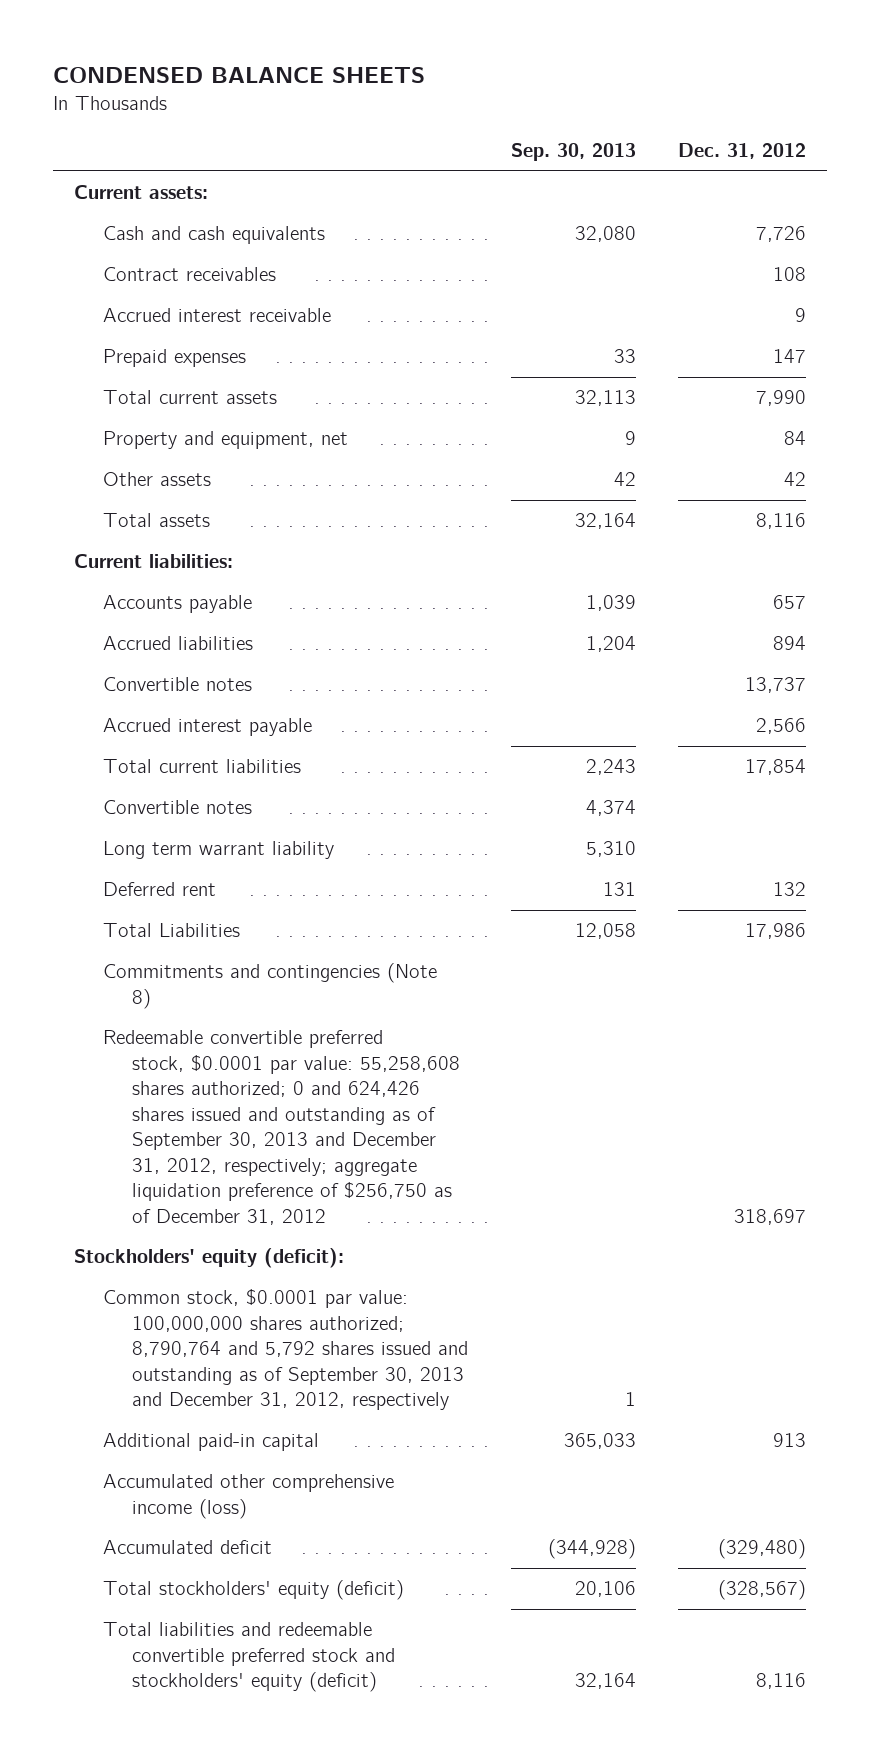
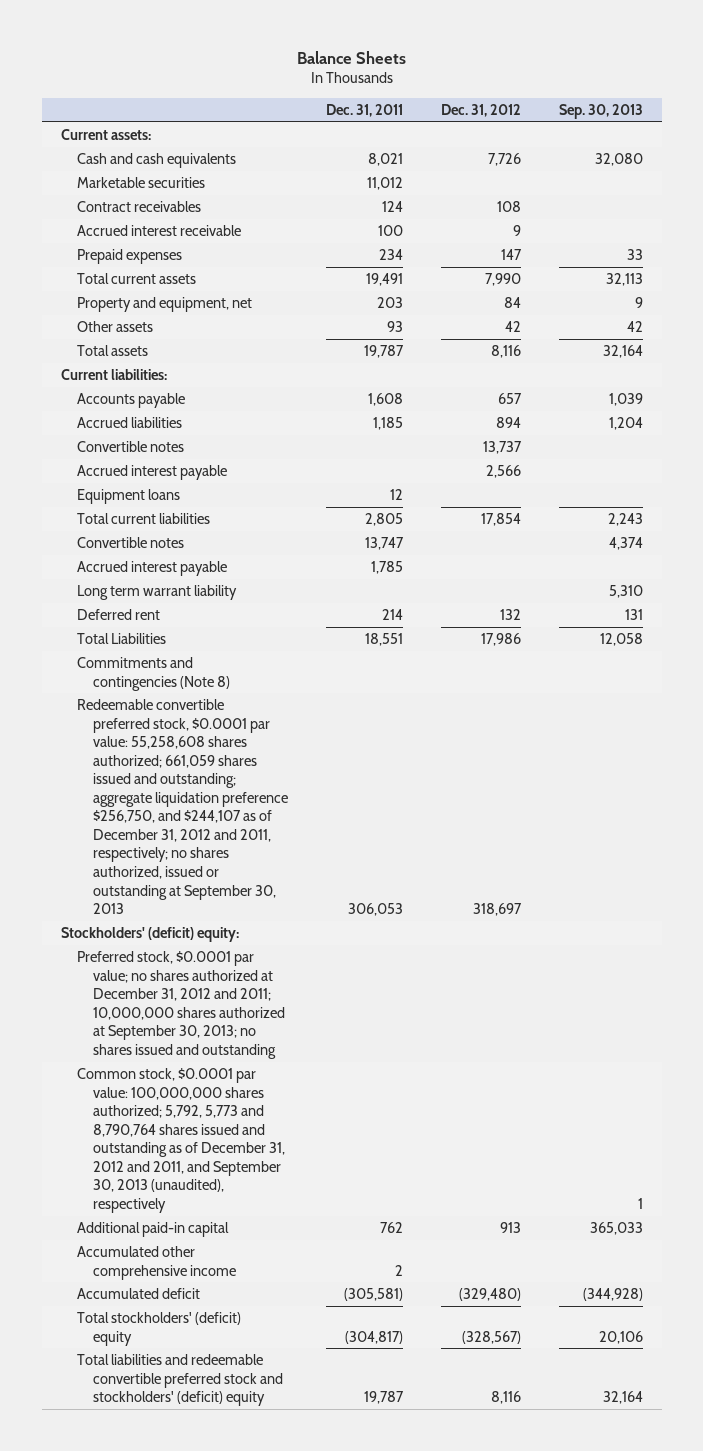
[52,67,425,84] CONDENSED BALANCE SHEETS -> [296,50,406,64] Balance Sheets
none -> [325,103,403,117] Dec. 31, 2011
none -> [76,176,205,188] Marketable securities
none -> [76,488,180,504] Equipment loans
none -> [76,560,227,576] Accrued interest payable
[102,1030,461,1225] Redeemable convertible preferred stock, $0.0001 par value: 55,258,608 shares authorized; 0 and 624,426 shares issued and outstanding as of September 30, 2013 and December 31, 2012, respectively; aggregate liquidation preference of $256,750 as of December 31, 2012 -> [76,698,288,915] Redeemable convertible preferred stock, $0.0001 par value: 55,258,608 shares authorized; 661,059 shares issued and outstanding; aggregate liquidation preference $256,750, and $244,107 as of December 31, 2012 and 2011, respectively; no shares authorized, issued or outstanding at September 30, 2013
[73,1248,344,1269] Stockholders' equity (deficit): -> [60,926,239,942] Stockholders' (deficit) equity:
none -> [76,950,285,1059] Preferred stock, $0.0001 par value; no shares authorized at December 31, 2012 and 2011; 10,000,000 shares authorized at September 30, 2013; no shares issued and outstanding
[102,1289,469,1411] Common stock, $0.0001 par value: 100,000,000 shares authorized; 8,790,764 and 5,792 shares issued and outstanding as of September 30, 2013 and December 31, 2012, respectively -> [76,1067,285,1213] Common stock, $0.0001 par value: 100,000,000 shares authorized; 5,792, 5,773 and 8,790,764 shares issued and outstanding as of December 31, 2012 and 2011, and September 30, 2013 (unaudited), respectively
[102,1474,394,1519] Accumulated other comprehensive income (loss) -> [76,1245,236,1280] Accumulated other comprehensive income
[102,1580,404,1601] Total stockholders' equity (deficit) -> [76,1311,241,1346] Total stockholders' (deficit) equity
[102,1622,396,1693] Total liabilities and redeemable convertible preferred stock and stockholders' equity (deficit) -> [76,1353,283,1407] Total liabilities and redeemable convertible preferred stock and stockholders' (deficit) equity

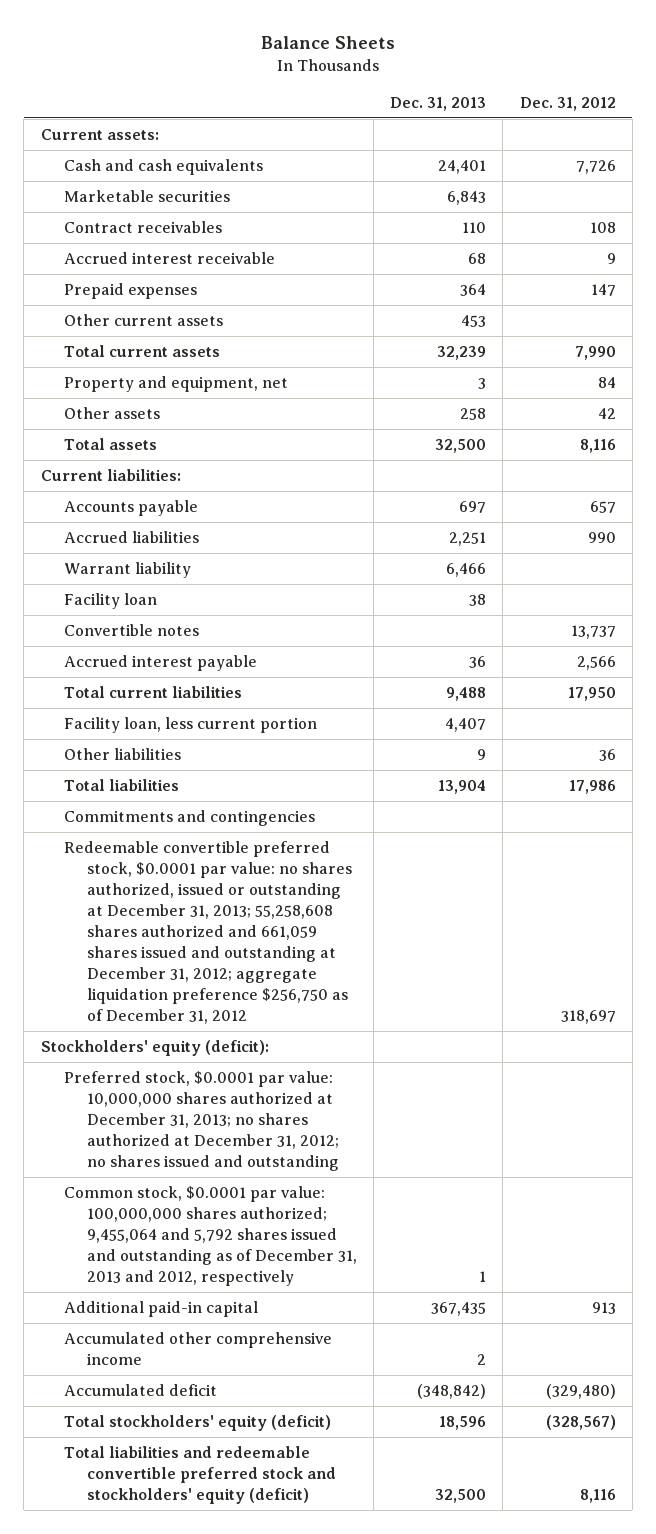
[325,103,403,117] Dec. 31, 2011 -> none
[558,103,643,119] Sep. 30, 2013 -> none
none -> [390,97,487,112] Dec. 31, 2013
none -> [63,313,223,326] Other current assets
[495,416,521,428] 894 -> [587,531,616,543] 990
none -> [63,561,191,578] Warrant liability
none -> [63,592,157,609] Facility loan
[76,488,180,504] Equipment loans -> none
[76,536,184,548] Convertible notes -> none
[76,560,227,576] Accrued interest payable -> none
[76,584,237,600] Long term warrant liability -> none
[76,608,160,620] Deferred rent -> none
[480,512,521,526] 17,854 -> [567,686,616,701] 17,950
none -> [63,716,317,733] Facility loan, less current portion
none -> [63,747,181,760] Other liabilities
[76,632,166,644] Total Liabilities -> [63,778,179,791] Total liabilities
[76,656,230,691] Commitments and contingencies (Note 8) -> [63,809,315,826] Commitments and contingencies
[76,698,288,915] Redeemable convertible preferred stock, $0.0001 par value: 55,258,608 shares authorized; 661,059 shares issued and outstanding; aggregate liquidation preference $256,750, and $244,107 as of December 31, 2012 and 2011, respectively; no shares authorized, issued or outstanding at September 30, 2013 -> [63,840,352,1025] Redeemable convertible preferred stock, $0.0001 par value: no shares authorized, issued or outstanding at December 31, 2013; 55,258,608 shares authorized and 661,059 shares issued and outstanding at December 31, 2012; aggregate liquidation preference $256,750 as of December 31, 2012
[60,926,239,942] Stockholders' (deficit) equity: -> [40,1039,269,1056] Stockholders' equity (deficit):
[76,950,285,1059] Preferred stock, $0.0001 par value; no shares authorized at December 31, 2012 and 2011; 10,000,000 shares authorized at September 30, 2013; no shares issued and outstanding -> [63,1070,339,1172] Preferred stock, $0.0001 par value: 10,000,000 shares authorized at December 31, 2013; no shares authorized at December 31, 2012; no shares issued and outstanding
[76,1067,285,1213] Common stock, $0.0001 par value: 100,000,000 shares authorized; 5,792, 5,773 and 8,790,764 shares issued and outstanding as of December 31, 2012 and 2011, and September 30, 2013 (unaudited), respectively -> [63,1185,357,1287] Common stock, $0.0001 par value: 100,000,000 shares authorized; 9,455,064 and 5,792 shares issued and outstanding as of December 31, 2013 and 2012, respectively
[76,1311,241,1346] Total stockholders' (deficit) equity -> [63,1414,331,1431] Total stockholders' equity (deficit)
[76,1353,283,1407] Total liabilities and redeemable convertible preferred stock and stockholders' (deficit) equity -> [63,1445,336,1505] Total liabilities and redeemable convertible preferred stock and stockholders' equity (deficit)

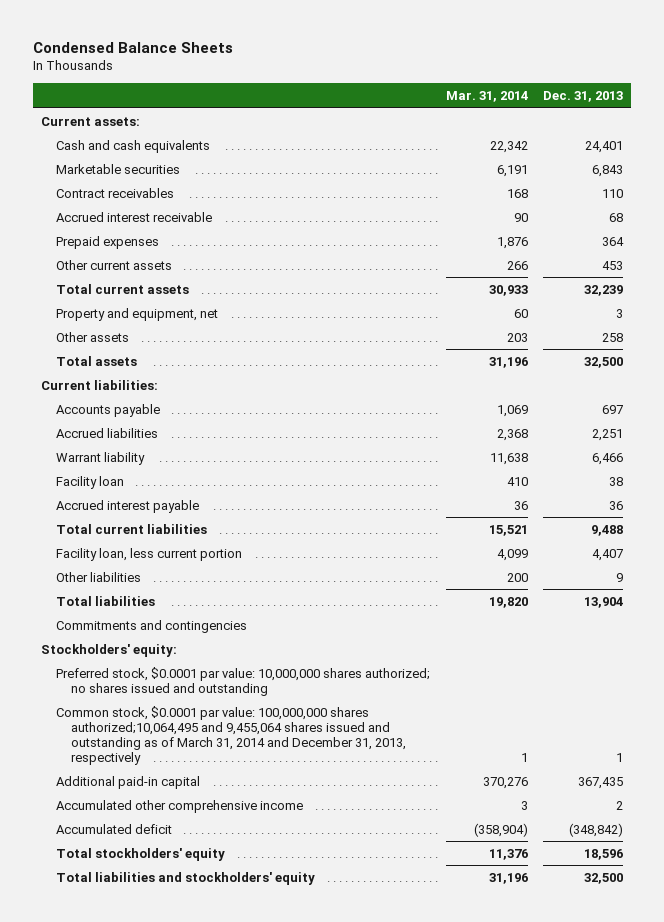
[261,36,396,50] Balance Sheets -> [32,41,233,53] Condensed Balance Sheets
[519,97,616,112] Dec. 31, 2012 -> none
none -> [445,91,528,103] Mar. 31, 2014
[63,623,199,636] Convertible notes -> none
[63,840,352,1025] Redeemable convertible preferred stock, $0.0001 par value: no shares authorized, issued or outstanding at December 31, 2013; 55,258,608 shares authorized and 661,059 shares issued and outstanding at December 31, 2012; aggregate liquidation preference $256,750 as of December 31, 2012 -> none
[40,1039,269,1056] Stockholders' equity (deficit): -> [40,643,177,657] Stockholders' equity:
[63,1070,339,1172] Preferred stock, $0.0001 par value: 10,000,000 shares authorized at December 31, 2013; no shares authorized at December 31, 2012; no shares issued and outstanding -> [55,666,430,696] Preferred stock, $0.0001 par value: 10,000,000 shares authorized; no shares issued and outstanding
[63,1185,357,1287] Common stock, $0.0001 par value: 100,000,000 shares authorized; 9,455,064 and 5,792 shares issued and outstanding as of December 31, 2013 and 2012, respectively -> [55,705,407,765] Common stock, $0.0001 par value: 100,000,000 shares authorized;10,064,495 and 9,455,064 shares issued and outstanding as of March 31, 2014 and December 31, 2013, respectively
[63,1414,331,1431] Total stockholders' equity (deficit) -> [55,847,225,861] Total stockholders' equity
[63,1445,336,1505] Total liabilities and redeemable convertible preferred stock and stockholders' equity (deficit) -> [55,871,315,885] Total liabilities and stockholders' equity

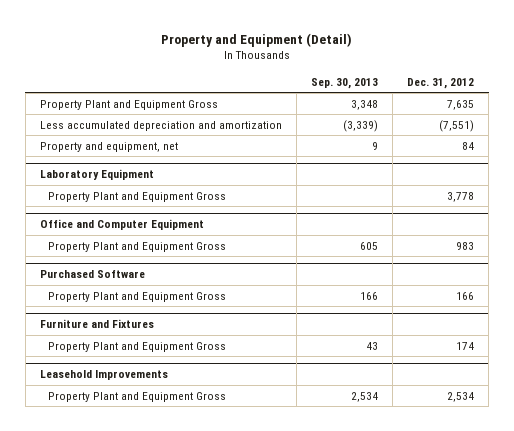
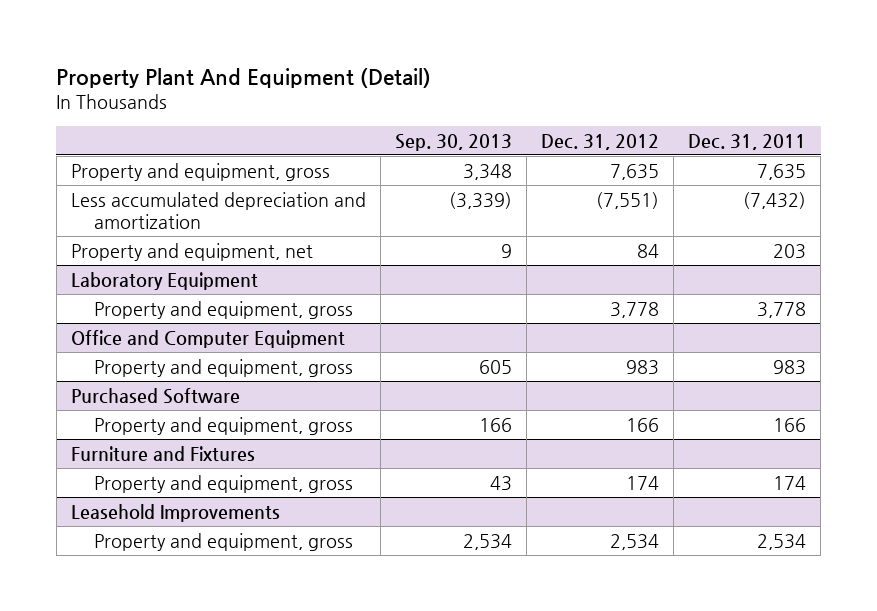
[160,32,352,47] Property and Equipment (Detail) -> [56,68,432,89] Property Plant And Equipment (Detail)
none -> [688,133,807,150] Dec. 31, 2011
[39,99,218,110] Property Plant and Equipment Gross -> [70,162,330,181] Property and equipment, gross
[48,191,227,202] Property Plant and Equipment Gross -> [94,300,354,319] Property and equipment, gross
[48,241,227,252] Property Plant and Equipment Gross -> [94,358,354,377] Property and equipment, gross
[48,291,227,302] Property Plant and Equipment Gross -> [94,416,354,435] Property and equipment, gross
[48,341,227,352] Property Plant and Equipment Gross -> [94,474,354,493] Property and equipment, gross
[48,391,227,402] Property Plant and Equipment Gross -> [94,532,354,551] Property and equipment, gross

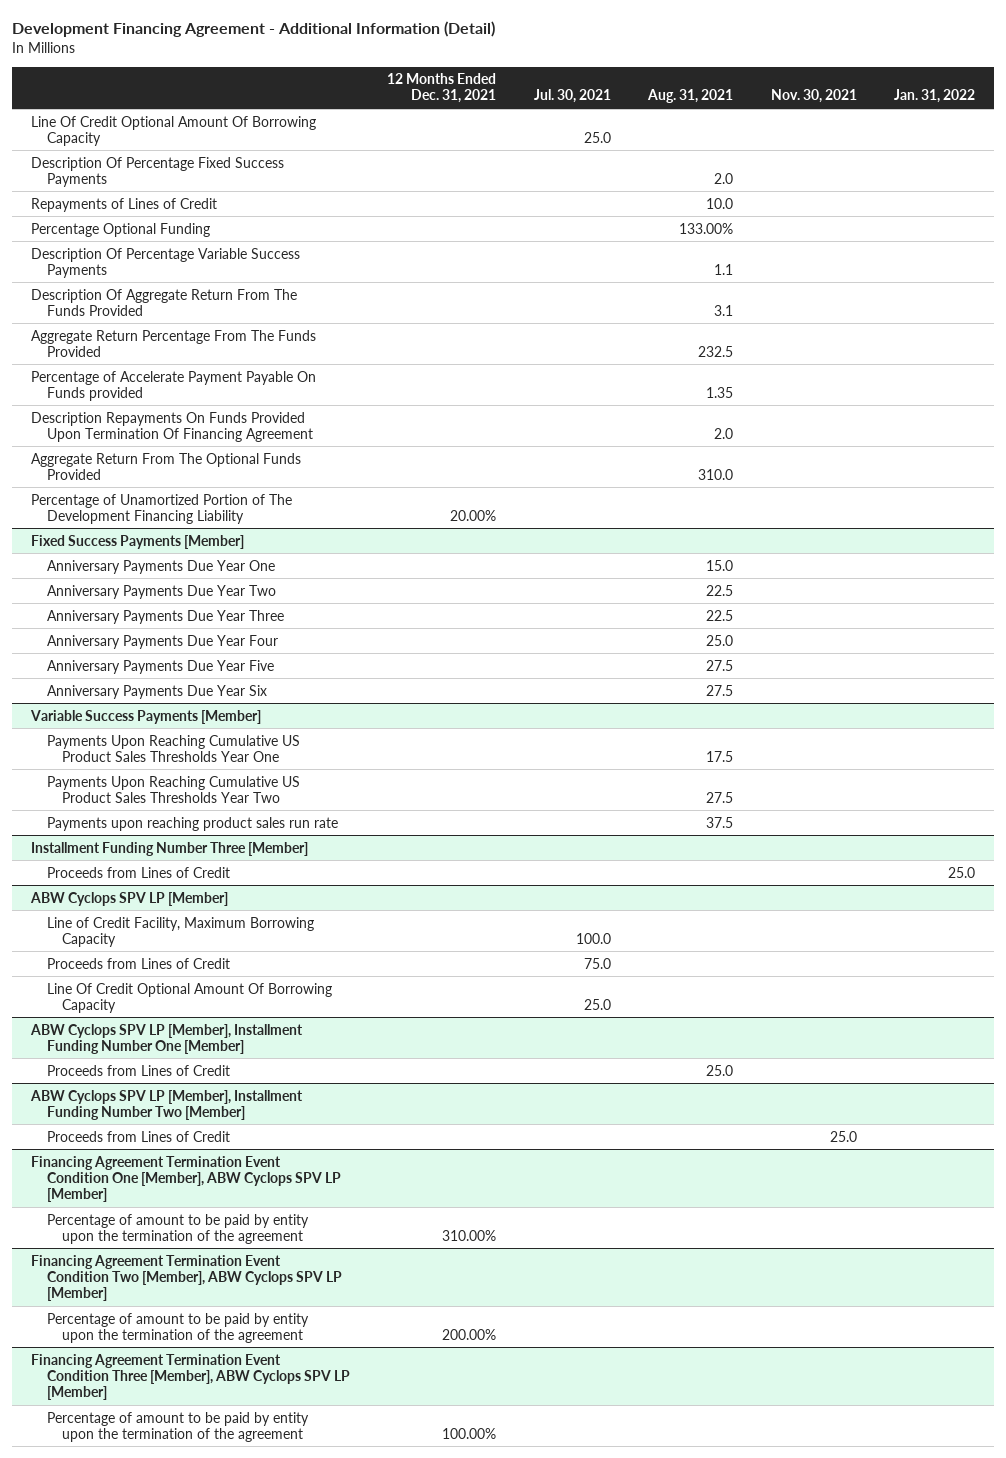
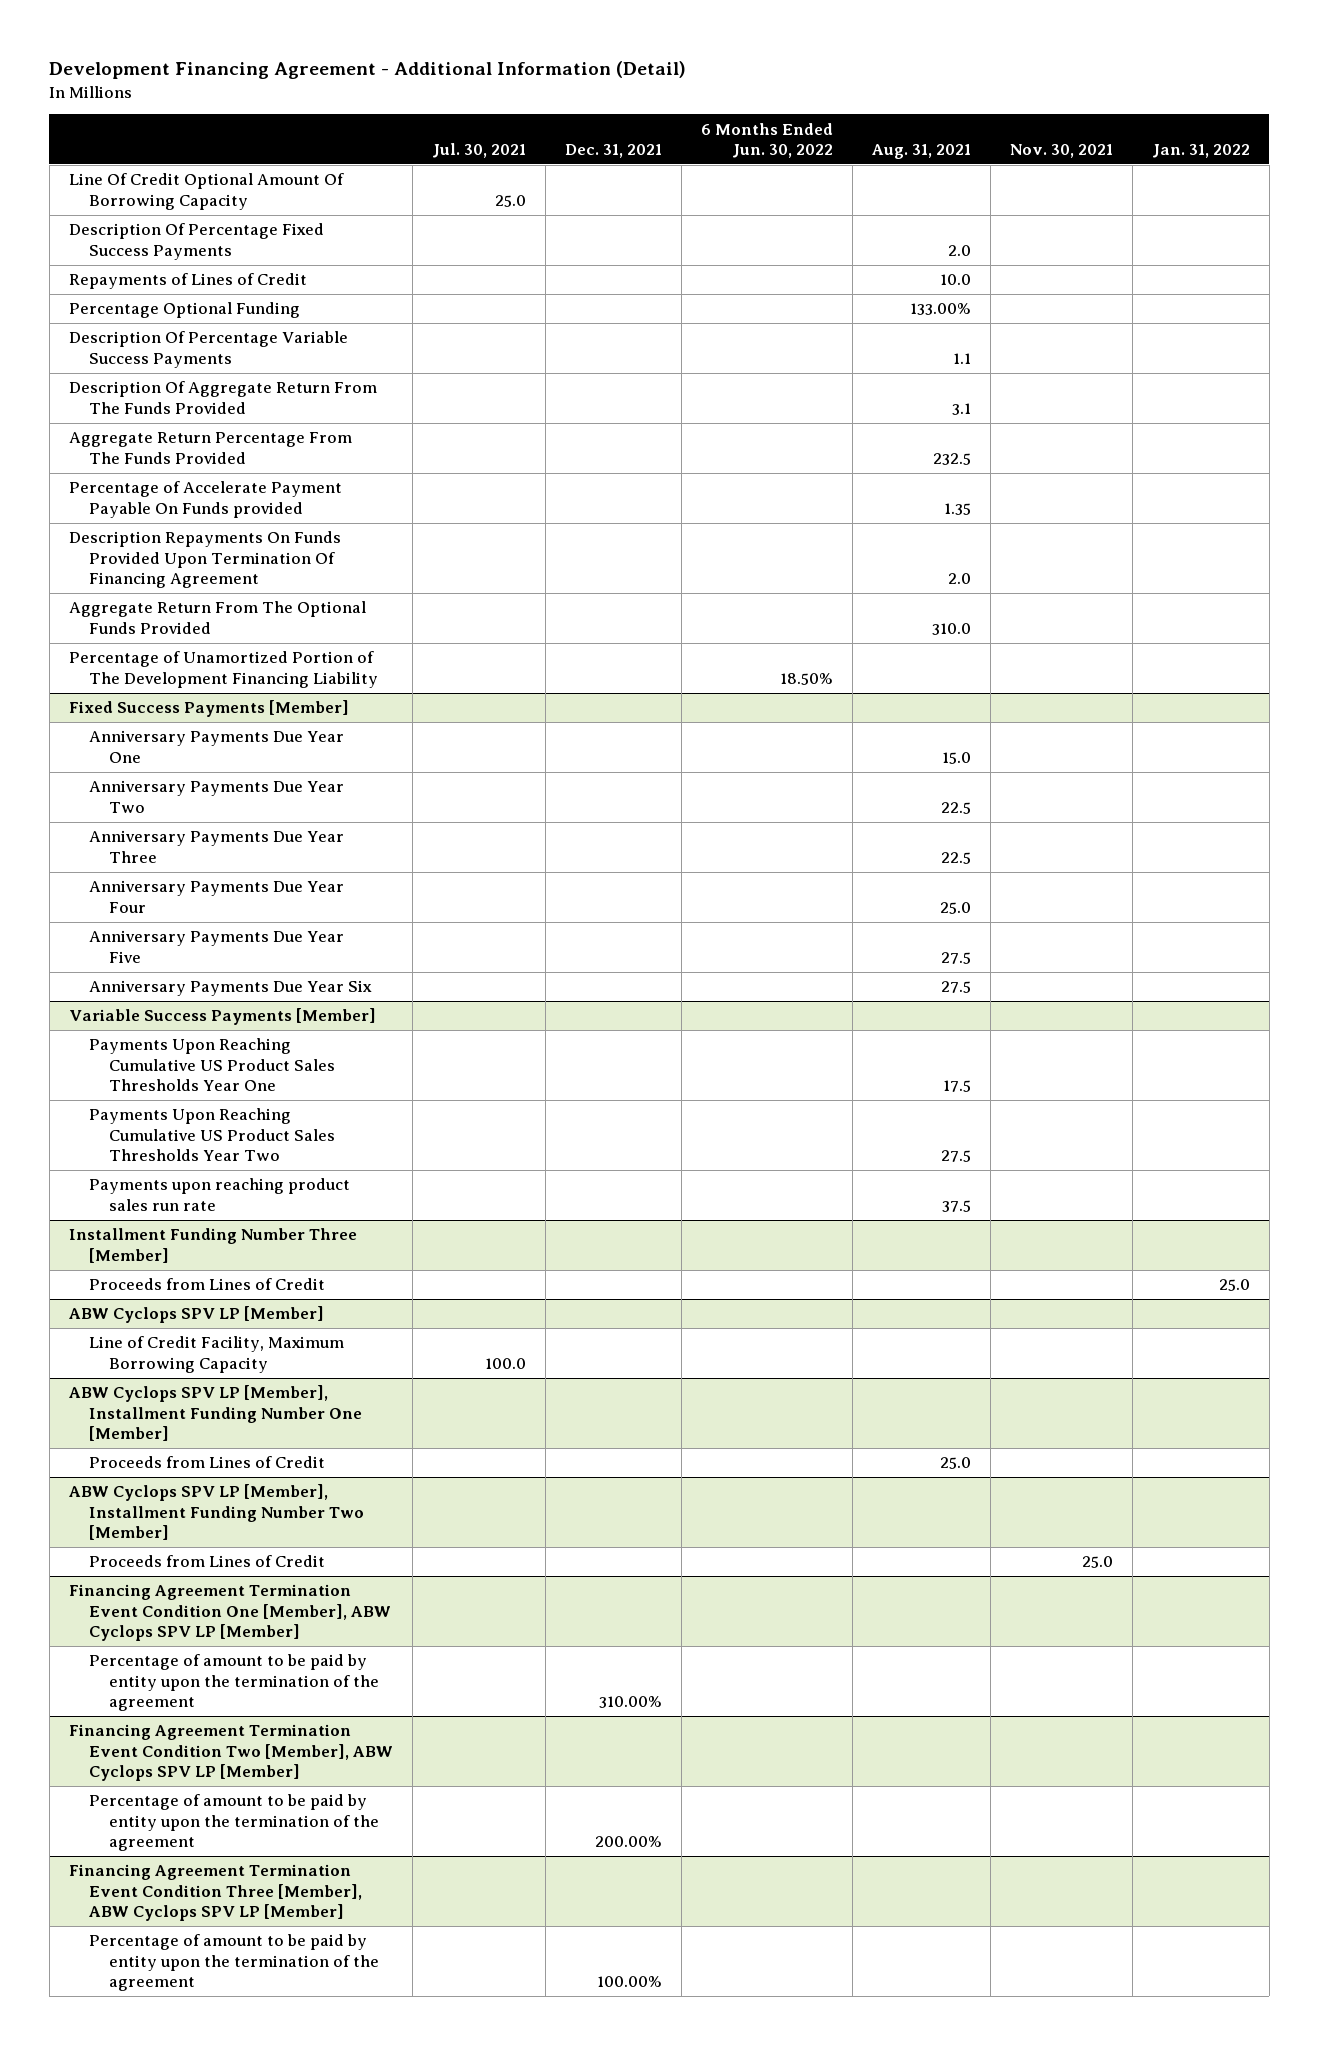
[387,73,497,104] 12 Months Ended Dec. 31, 2021 -> none
none -> [564,144,662,159] Dec. 31, 2021
none -> [700,122,833,159] 6 Months Ended Jun. 30, 2022
[46,957,230,969] Proceeds from Lines of Credit -> none
[46,982,332,1013] Line Of Credit Optional Amount Of Borrowing Capacity -> none

